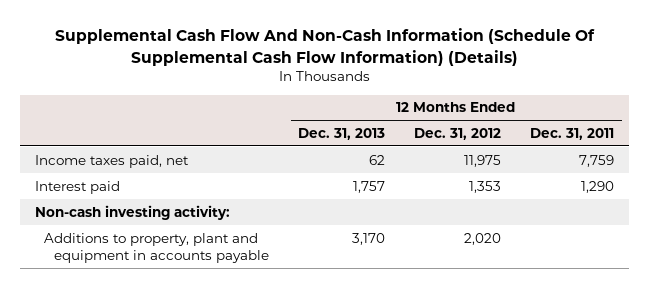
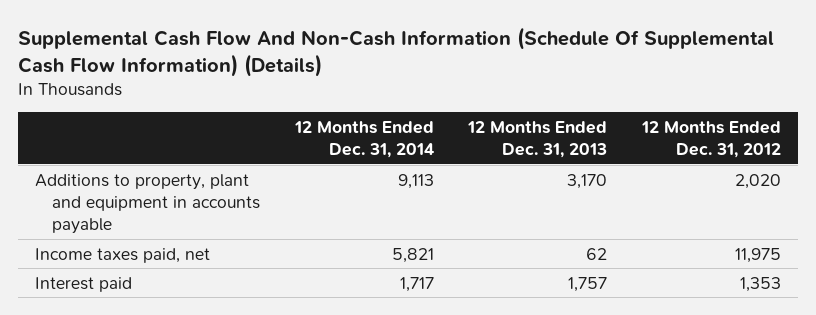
[530,127,615,140] Dec. 31, 2011 -> none
none -> [293,120,434,159] 12 Months Ended Dec. 31, 2014
[44,232,270,264] Additions to property, plant and equipment in accounts payable -> [35,173,261,235] Additions to property, plant and equipment in accounts payable
[34,204,230,220] Non-cash investing activity: -> none

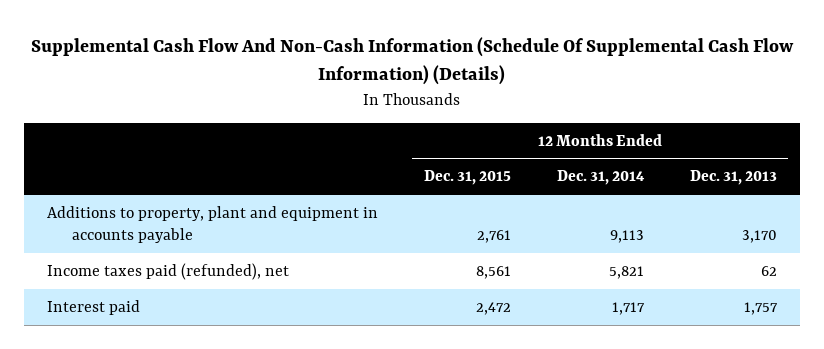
[641,120,782,159] 12 Months Ended Dec. 31, 2012 -> none
none -> [423,170,511,186] Dec. 31, 2015
[35,247,211,263] Income taxes paid, net -> [46,262,289,280] Income taxes paid (refunded), net

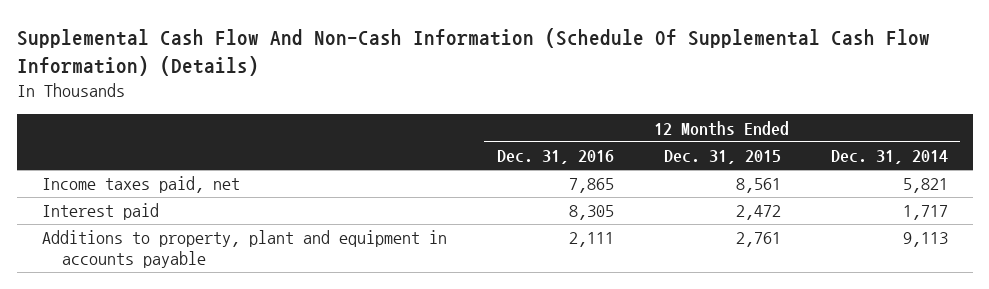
[689,170,777,186] Dec. 31, 2013 -> none
none -> [496,150,614,165] Dec. 31, 2016
[46,262,289,280] Income taxes paid (refunded), net -> [41,176,240,194] Income taxes paid, net
[46,205,378,244] Additions to property, plant and equipment in accounts payable -> [41,230,447,269] Additions to property, plant and equipment in accounts payable

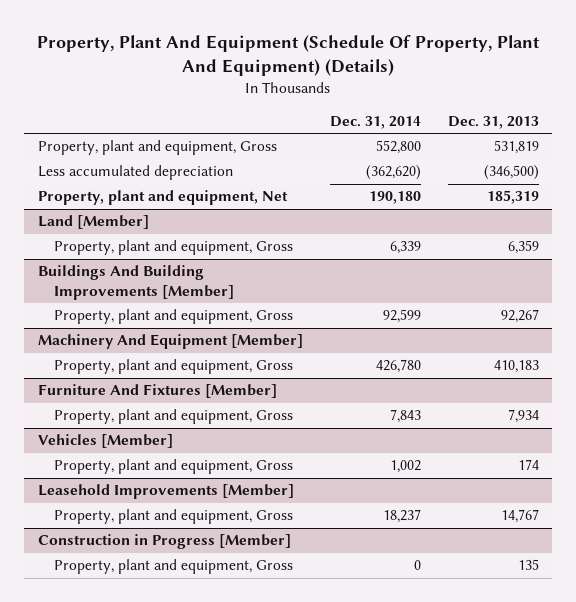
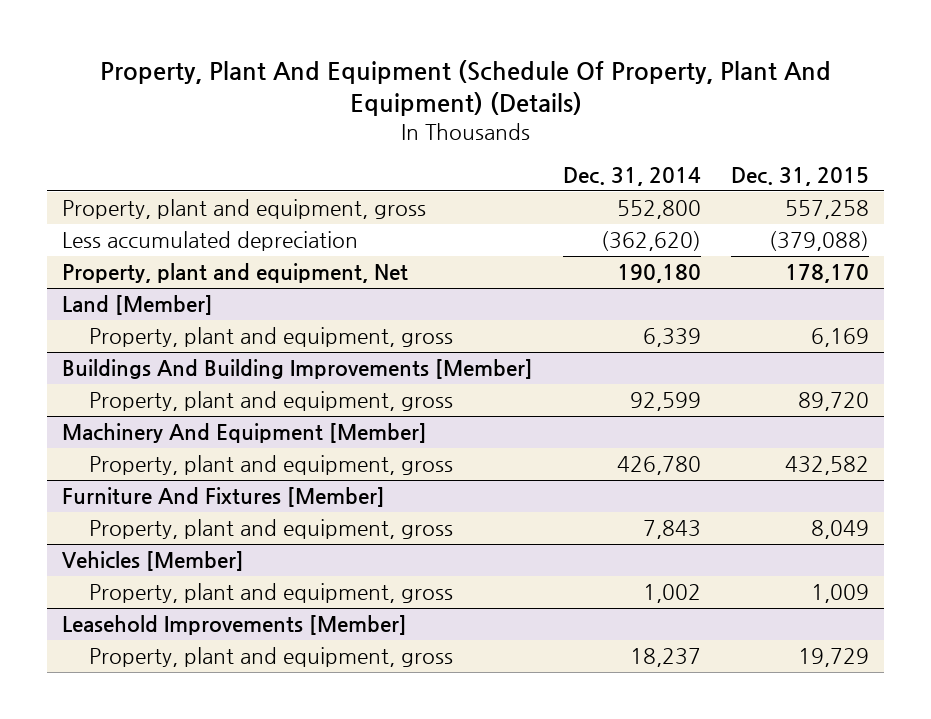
[447,115,539,129] Dec. 31, 2013 -> none
none -> [731,167,870,187] Dec. 31, 2015
[37,140,277,156] Property, plant and equipment, Gross -> [62,199,427,220] Property, plant and equipment, gross
[53,240,293,256] Property, plant and equipment, Gross -> [89,327,454,348] Property, plant and equipment, gross
[53,309,293,325] Property, plant and equipment, Gross -> [89,391,454,412] Property, plant and equipment, gross
[53,359,293,375] Property, plant and equipment, Gross -> [89,455,454,476] Property, plant and equipment, gross
[53,409,293,425] Property, plant and equipment, Gross -> [89,519,454,540] Property, plant and equipment, gross
[53,459,293,475] Property, plant and equipment, Gross -> [89,583,454,604] Property, plant and equipment, gross
[37,534,291,550] Construction in Progress [Member] -> none
[53,559,293,575] Property, plant and equipment, Gross -> none
[53,509,293,525] Property, plant and equipment, Gross -> [89,647,454,668] Property, plant and equipment, gross

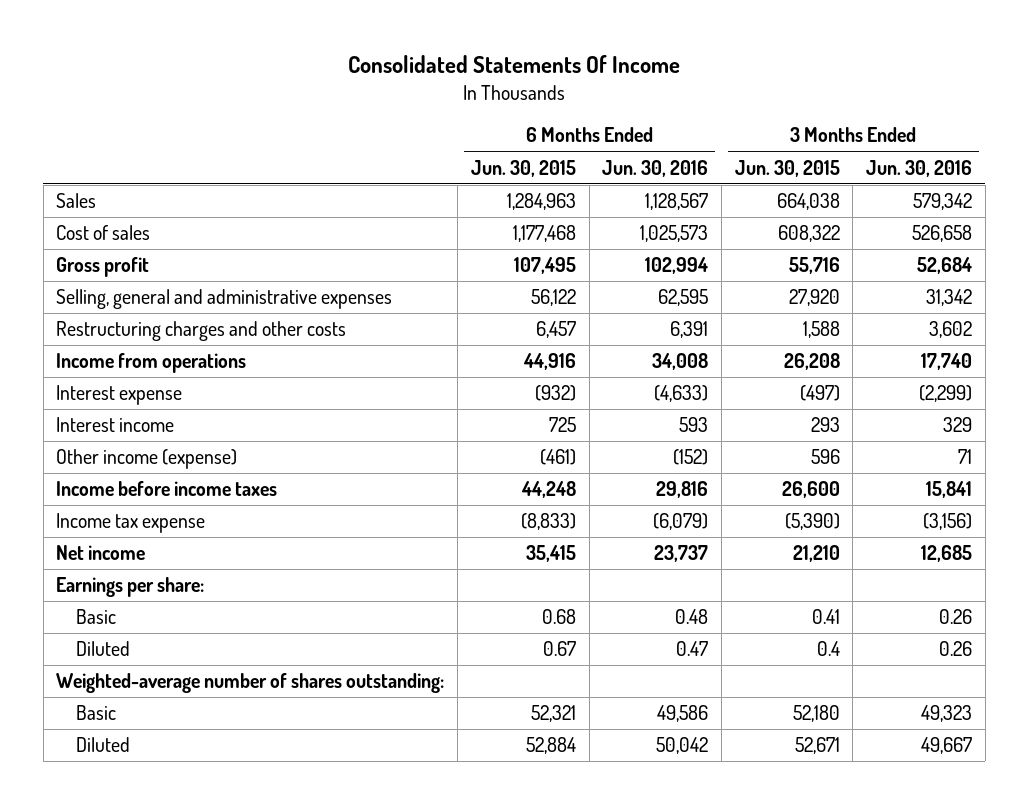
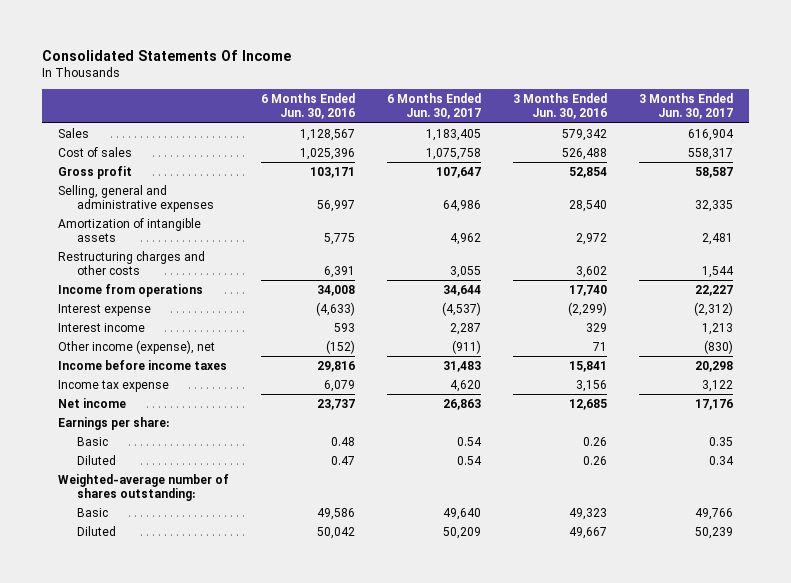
[470,159,576,177] Jun. 30, 2015 -> none
[734,159,840,177] Jun. 30, 2015 -> none
none -> [387,93,482,120] 6 Months Ended Jun. 30, 2017
none -> [639,93,734,120] 3 Months Ended Jun. 30, 2017
[640,225,709,243] 1,025,573 -> [300,147,356,160] 1,025,396
[912,225,973,243] 526,658 -> [562,147,608,160] 526,488
[645,257,709,275] 102,994 -> [310,166,356,178] 103,171
[917,257,973,275] 52,684 -> [569,166,608,178] 52,854
[658,289,709,307] 62,595 -> [317,199,356,212] 56,997
[926,289,973,307] 31,342 -> [569,199,608,212] 28,540
none -> [58,217,202,242] Amortization of intangible assets
[56,449,238,470] Other income (expense) -> [58,339,216,354] Other income (expense), net
[653,513,709,531] (6,079) -> [324,379,356,392] 6,079
[923,513,973,531] (3,156) -> [576,379,608,392] 3,156

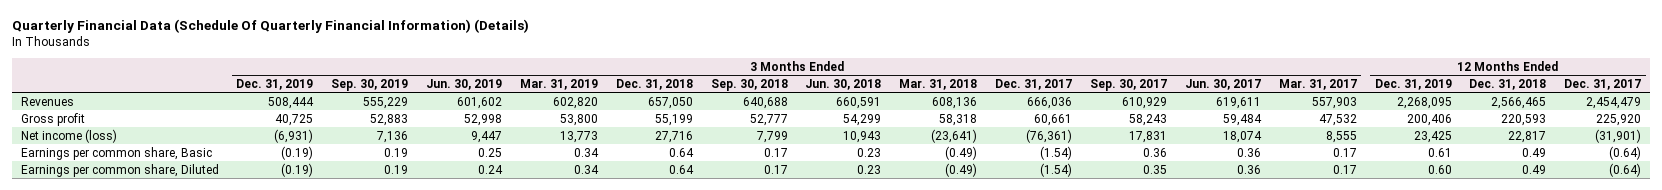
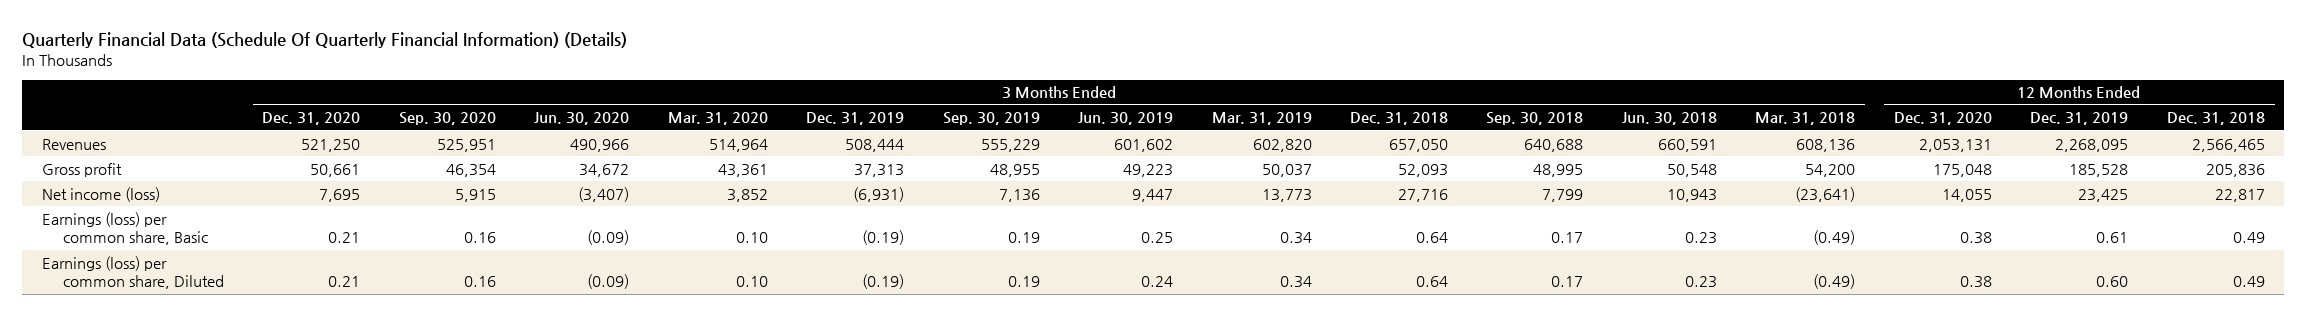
[995,79,1073,91] Dec. 31, 2017 -> none
[1089,79,1167,92] Sep. 30, 2017 -> none
[1184,79,1261,91] Jun. 30, 2017 -> none
[1278,79,1357,91] Mar. 31, 2017 -> none
[1564,79,1642,91] Dec. 31, 2017 -> none
none -> [262,112,361,126] Dec. 31, 2020
none -> [398,112,496,126] Sep. 30, 2020
none -> [534,112,630,126] Jun. 30, 2020
none -> [667,112,768,126] Mar. 31, 2020
none -> [1893,112,1992,126] Dec. 31, 2020
[275,113,314,126] 40,725 -> [854,163,905,177] 37,313
[370,113,409,126] 52,883 -> [989,163,1040,177] 48,955
[464,113,503,126] 52,998 -> [1123,163,1174,177] 49,223
[559,113,598,126] 53,800 -> [1261,163,1312,177] 50,037
[654,113,693,126] 55,199 -> [1398,163,1449,177] 52,093
[749,113,788,126] 52,777 -> [1533,163,1584,177] 48,995
[843,113,882,126] 54,299 -> [1666,163,1717,177] 50,548
[939,113,978,126] 58,318 -> [1805,163,1856,177] 54,200
[1406,113,1452,126] 200,406 -> [2069,163,2129,177] 185,528
[1501,113,1547,126] 220,593 -> [2205,163,2265,177] 205,836
[20,146,212,160] Earnings per common share, Basic -> [41,211,208,246] Earnings (loss) per common share, Basic
[20,163,219,177] Earnings per common share, Diluted -> [41,255,224,290] Earnings (loss) per common share, Diluted

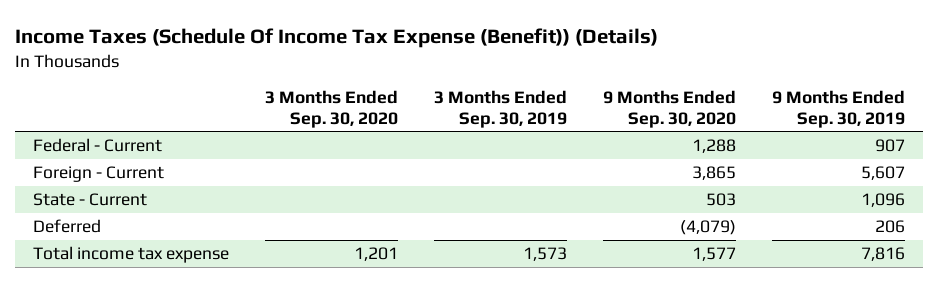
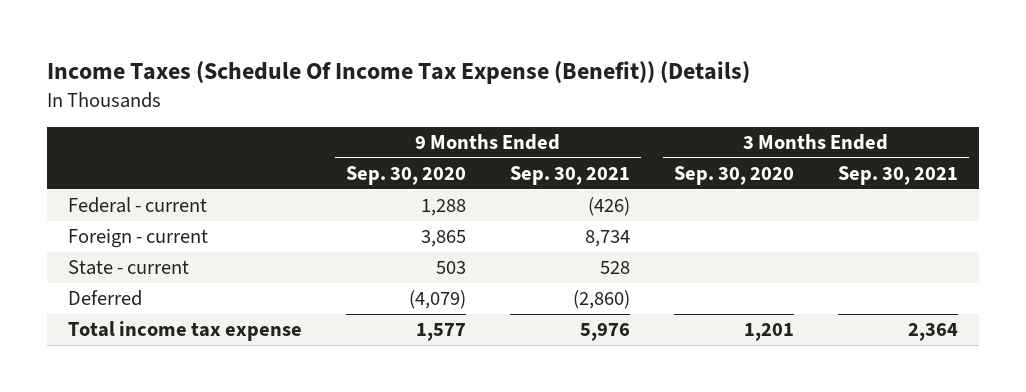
[434,90,568,128] 3 Months Ended Sep. 30, 2019 -> none
[771,90,905,128] 9 Months Ended Sep. 30, 2019 -> none
none -> [509,166,630,186] Sep. 30, 2021
none -> [837,166,958,186] Sep. 30, 2021
[33,138,163,153] Federal - Current -> [68,197,208,214] Federal - current
[33,166,165,183] Foreign - Current -> [68,228,209,249] Foreign - current
[33,193,148,207] State - Current -> [68,260,190,276] State - current

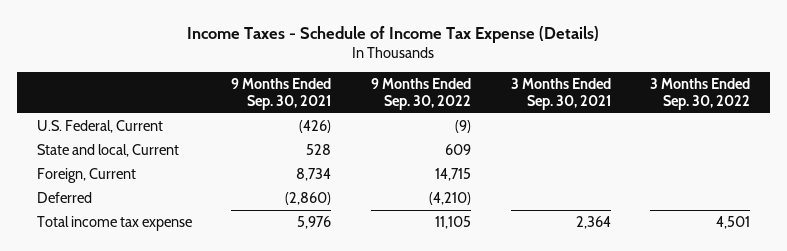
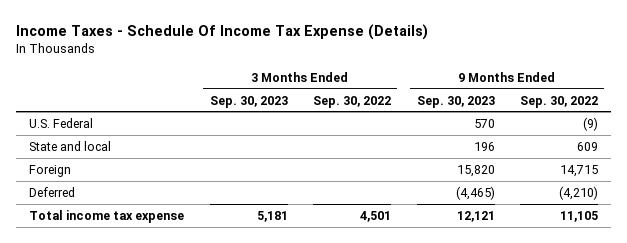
[187,25,600,43] Income Taxes - Schedule of Income Tax Expense (Details) -> [16,24,429,41] Income Taxes - Schedule Of Income Tax Expense (Details)
[231,78,332,111] 9 Months Ended Sep. 30, 2021 -> none
[510,78,611,111] 3 Months Ended Sep. 30, 2021 -> none
none -> [209,95,288,108] Sep. 30, 2023
none -> [416,95,495,108] Sep. 30, 2023
[36,119,163,133] U.S. Federal, Current -> [29,117,94,128] U.S. Federal
[36,143,179,157] State and local, Current -> [29,140,112,151] State and local
[36,167,136,183] Foreign, Current -> [29,164,72,177] Foreign

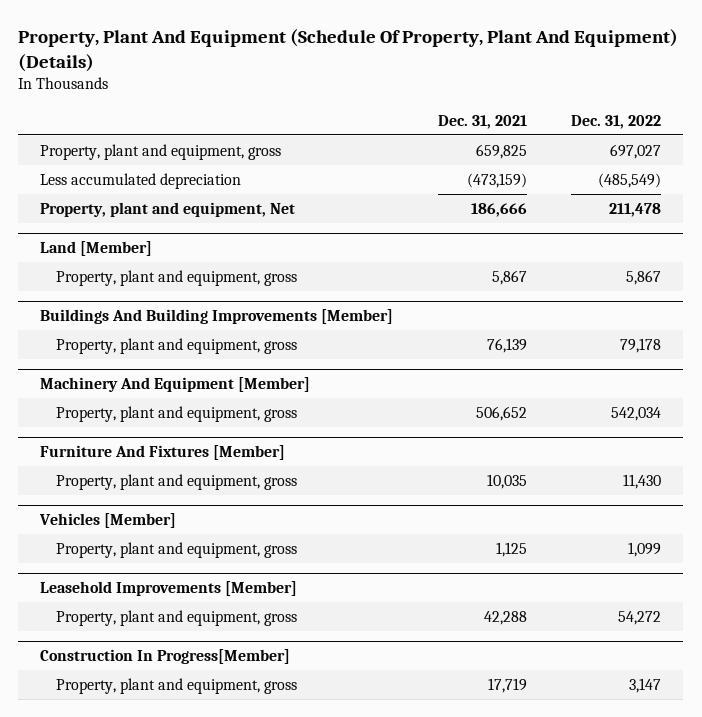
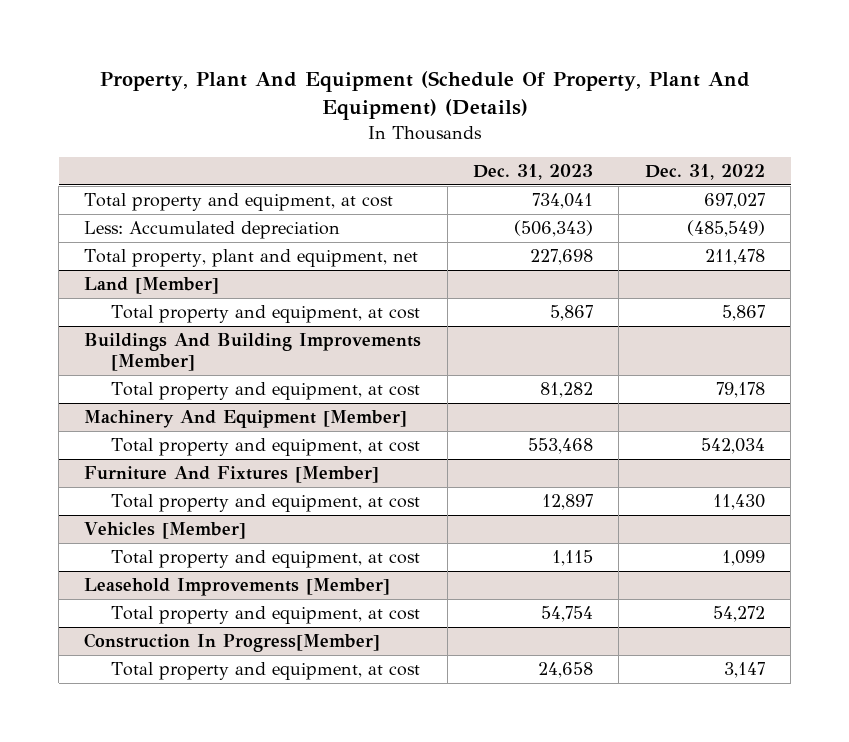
[437,114,527,129] Dec. 31, 2021 -> none
none -> [473,163,594,180] Dec. 31, 2023
[40,144,282,161] Property, plant and equipment, gross -> [84,193,394,212] Total property and equipment, at cost
[40,173,242,190] Less accumulated depreciation -> [84,221,341,240] Less: Accumulated depreciation
[40,202,296,218] Property, plant and equipment, Net -> [84,249,419,268] Total property, plant and equipment, net
[55,270,297,287] Property, plant and equipment, gross -> [111,305,421,324] Total property and equipment, at cost
[55,338,297,355] Property, plant and equipment, gross -> [111,382,421,401] Total property and equipment, at cost
[55,406,297,423] Property, plant and equipment, gross -> [111,438,421,457] Total property and equipment, at cost
[55,474,297,491] Property, plant and equipment, gross -> [111,494,421,513] Total property and equipment, at cost
[55,542,297,559] Property, plant and equipment, gross -> [111,550,421,569] Total property and equipment, at cost
[55,610,297,627] Property, plant and equipment, gross -> [111,606,421,625] Total property and equipment, at cost
[55,678,297,695] Property, plant and equipment, gross -> [111,662,421,681] Total property and equipment, at cost

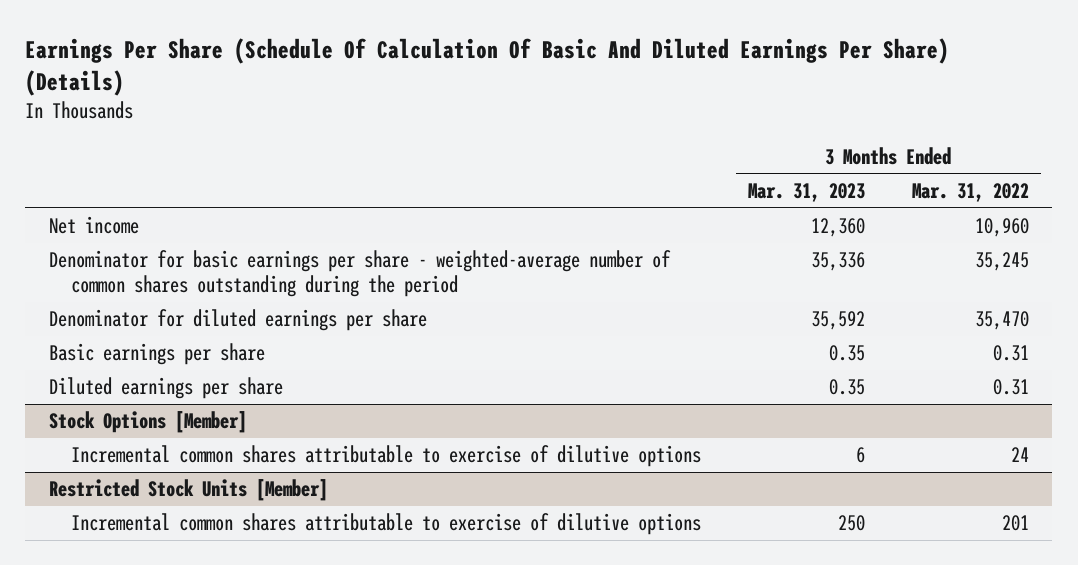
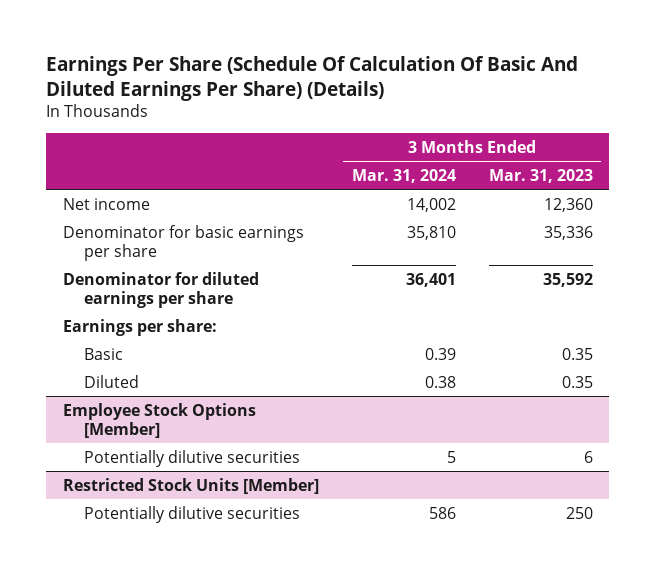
[911,183,1029,203] Mar. 31, 2022 -> none
none -> [351,168,456,183] Mar. 31, 2024
[48,250,671,298] Denominator for basic earnings per share - weighted-average number of common shares outstanding during the period -> [62,224,304,261] Denominator for basic earnings per share
none -> [62,318,217,336] Earnings per share:
[48,343,265,366] Basic earnings per share -> [83,347,123,360] Basic
[48,377,283,400] Diluted earnings per share -> [83,374,139,388] Diluted
[48,411,247,434] Stock Options [Member] -> [62,402,256,438] Employee Stock Options [Member]
[70,445,701,468] Incremental common shares attributable to exercise of dilutive options -> [83,449,300,467] Potentially dilutive securities
[70,513,701,536] Incremental common shares attributable to exercise of dilutive options -> [83,505,300,523] Potentially dilutive securities

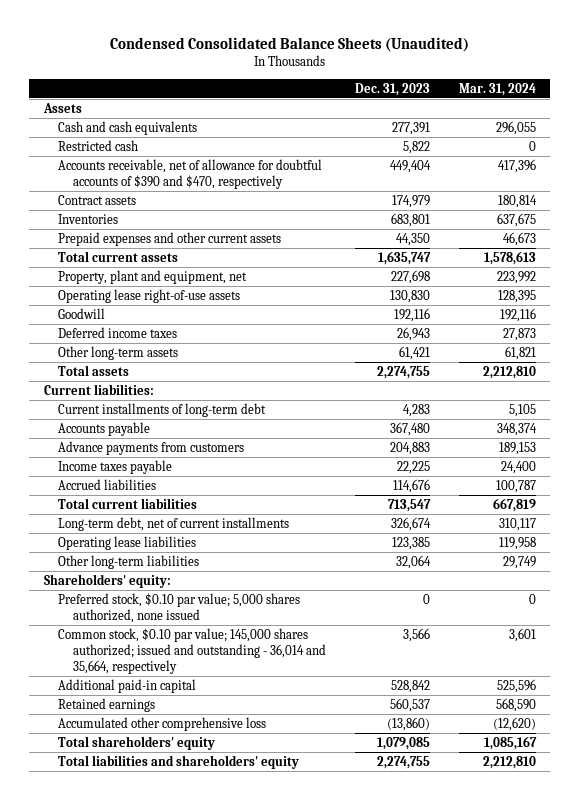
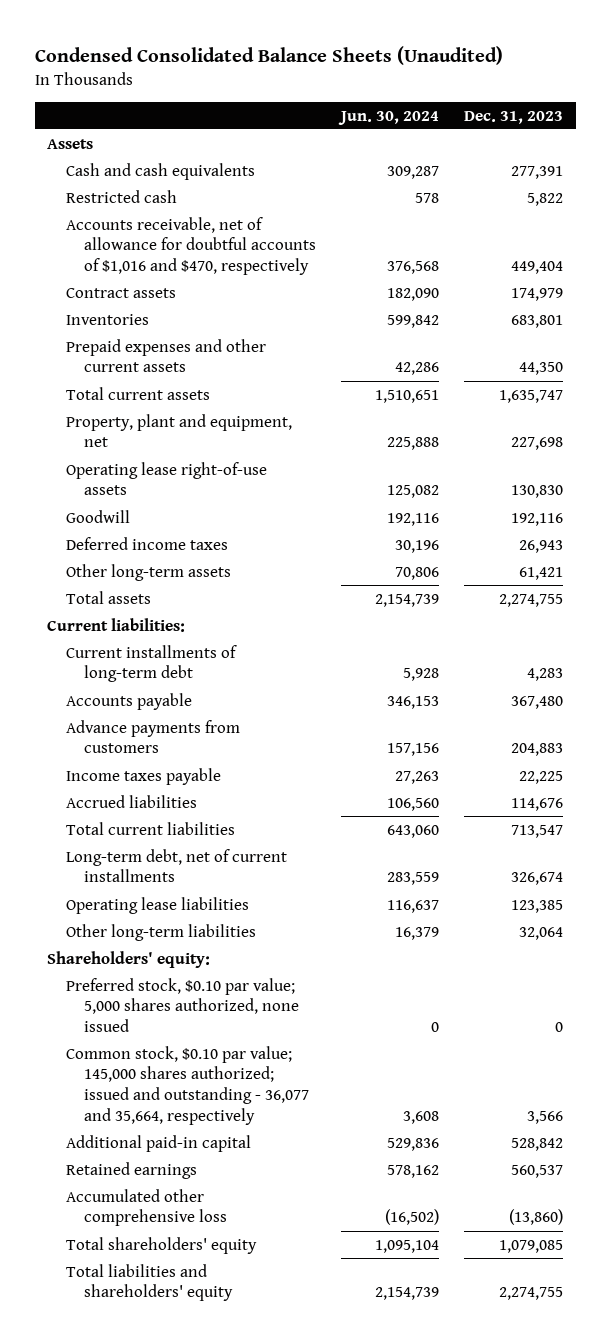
[458,82,536,96] Mar. 31, 2024 -> none
none -> [338,110,440,125] Jun. 30, 2024
[58,158,323,189] Accounts receivable, net of allowance for doubtful accounts of $390 and $470, respectively -> [65,216,317,276] Accounts receivable, net of allowance for doubtful accounts of $1,016 and $470, respectively
[58,627,326,674] Common stock, $0.10 par value; 145,000 shares authorized; issued and outstanding - 36,014 and 35,664, respectively -> [65,1045,310,1125] Common stock, $0.10 par value; 145,000 shares authorized; issued and outstanding - 36,077 and 35,664, respectively

